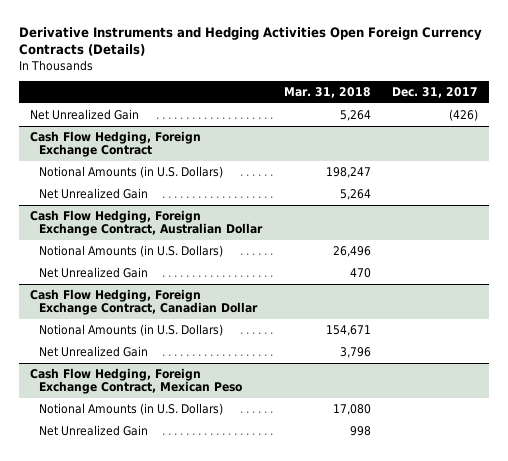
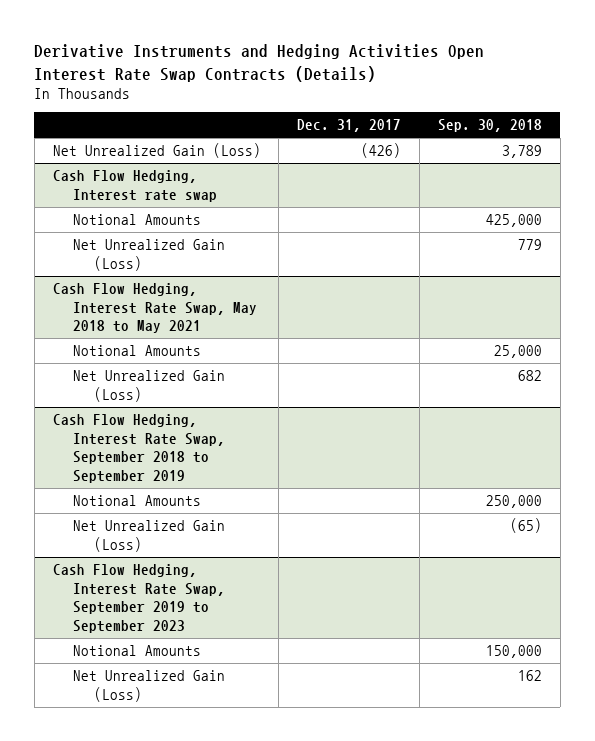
[19,26,483,57] Derivative Instruments and Hedging Activities Open Foreign Currency Contracts (Details) -> [34,44,485,82] Derivative Instruments and Hedging Activities Open Interest Rate Swap Contracts (Details)
[283,86,371,98] Mar. 31, 2018 -> none
none -> [437,119,542,133] Sep. 30, 2018
[29,131,201,158] Cash Flow Hedging, Foreign Exchange Contract -> none
[39,166,224,179] Notional Amounts (in U.S. Dollars) -> none
[39,188,149,200] Net Unrealized Gain -> none
[29,210,264,237] Cash Flow Hedging, Foreign Exchange Contract, Australian Dollar -> none
[39,245,224,258] Notional Amounts (in U.S. Dollars) -> none
[39,267,149,279] Net Unrealized Gain -> none
[29,289,259,316] Cash Flow Hedging, Foreign Exchange Contract, Canadian Dollar -> none
[39,324,224,337] Notional Amounts (in U.S. Dollars) -> none
[39,346,149,358] Net Unrealized Gain -> none
[29,368,243,395] Cash Flow Hedging, Foreign Exchange Contract, Mexican Peso -> none
[39,403,224,416] Notional Amounts (in U.S. Dollars) -> none
[39,425,149,437] Net Unrealized Gain -> none
[29,109,139,121] Net Unrealized Gain -> [52,143,261,159] Net Unrealized Gain (Loss)
none -> [52,170,218,202] Cash Flow Hedging, Interest rate swap
none -> [73,214,202,226] Notional Amounts
none -> [73,239,226,271] Net Unrealized Gain (Loss)
none -> [52,283,258,334] Cash Flow Hedging, Interest Rate Swap, May 2018 to May 2021
none -> [73,345,202,357] Notional Amounts
none -> [73,370,226,402] Net Unrealized Gain (Loss)
none -> [52,414,226,483] Cash Flow Hedging, Interest Rate Swap, September 2018 to September 2019
none -> [73,495,202,507] Notional Amounts
none -> [73,520,226,552] Net Unrealized Gain (Loss)
none -> [52,564,226,633] Cash Flow Hedging, Interest Rate Swap, September 2019 to September 2023
none -> [73,645,202,657] Notional Amounts
none -> [73,670,226,702] Net Unrealized Gain (Loss)

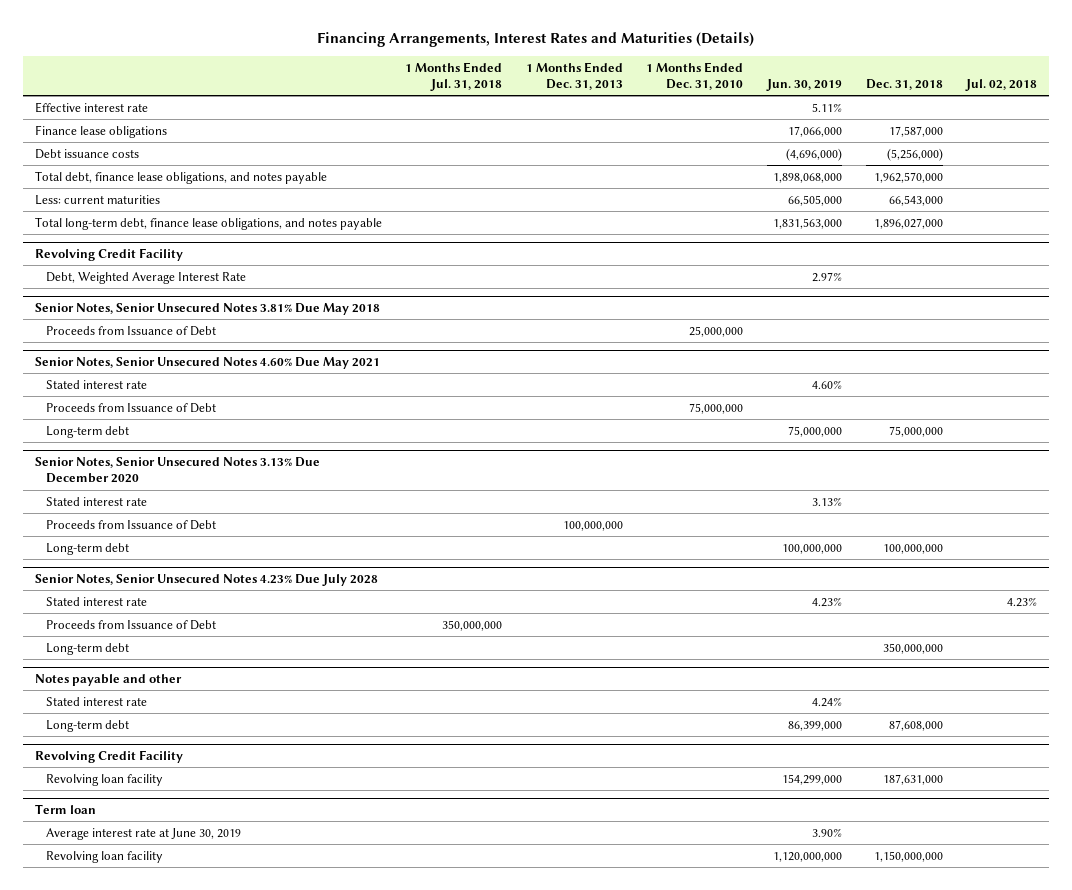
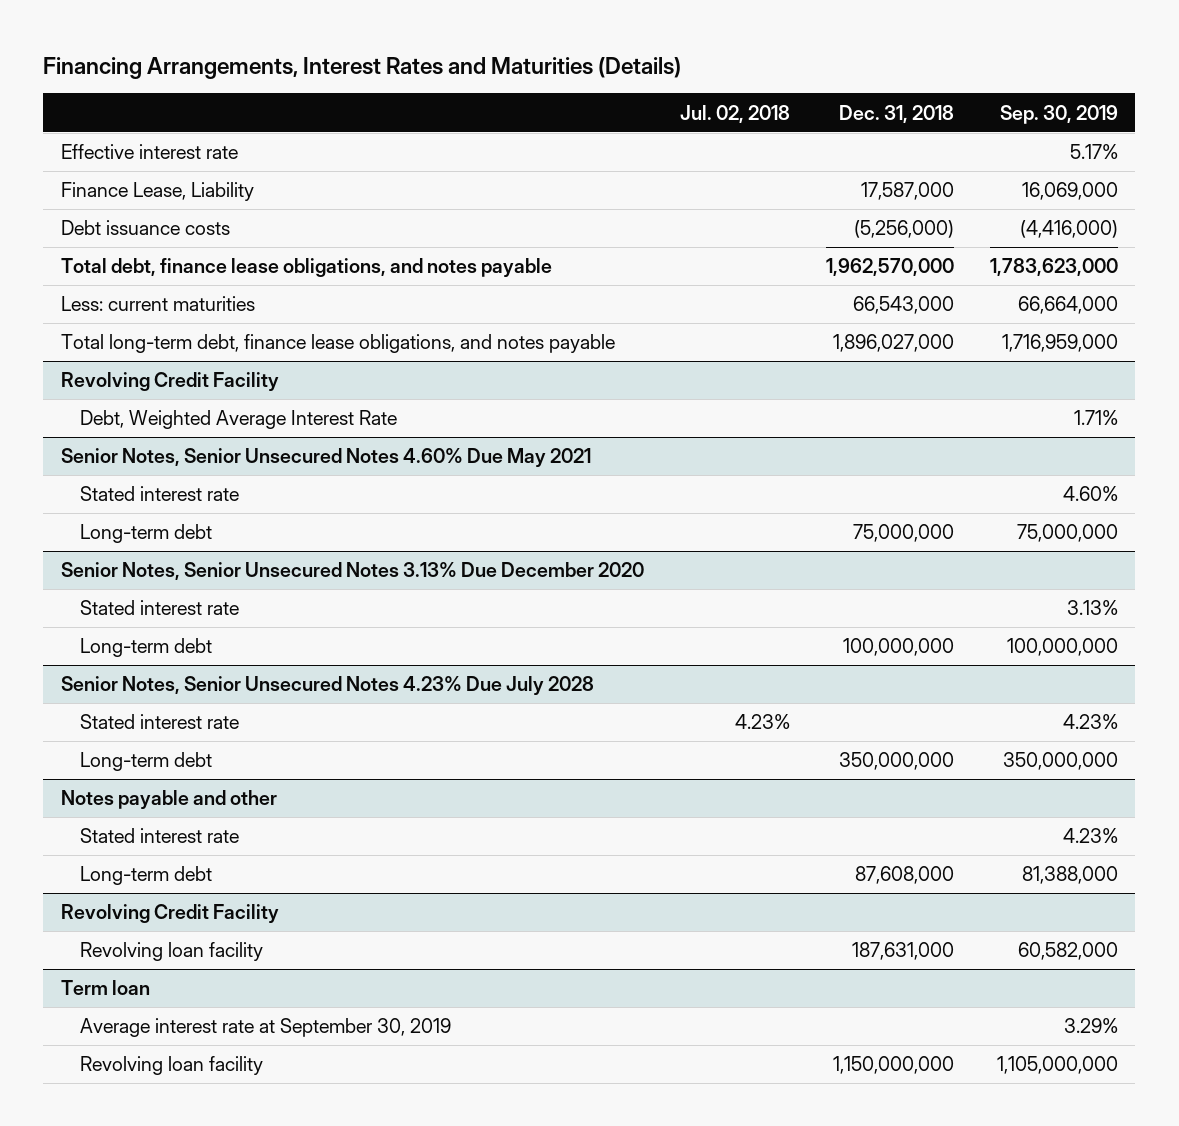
[405,61,503,91] 1 Months Ended Jul. 31, 2018 -> none
[525,61,623,90] 1 Months Ended Dec. 31, 2013 -> none
[646,61,744,90] 1 Months Ended Dec. 31, 2010 -> none
[766,78,843,91] Jun. 30, 2019 -> none
none -> [999,104,1118,124] Sep. 30, 2019
[34,124,167,138] Finance lease obligations -> [61,182,255,202] Finance Lease, Liability
[34,302,380,315] Senior Notes, Senior Unsecured Notes 3.81% Due May 2018 -> none
[46,325,217,336] Proceeds from Issuance of Debt -> none
[46,402,217,413] Proceeds from Issuance of Debt -> none
[46,519,217,530] Proceeds from Issuance of Debt -> none
[46,619,217,630] Proceeds from Issuance of Debt -> none
[46,827,242,840] Average interest rate at June 30, 2019 -> [80,1018,452,1038] Average interest rate at September 30, 2019

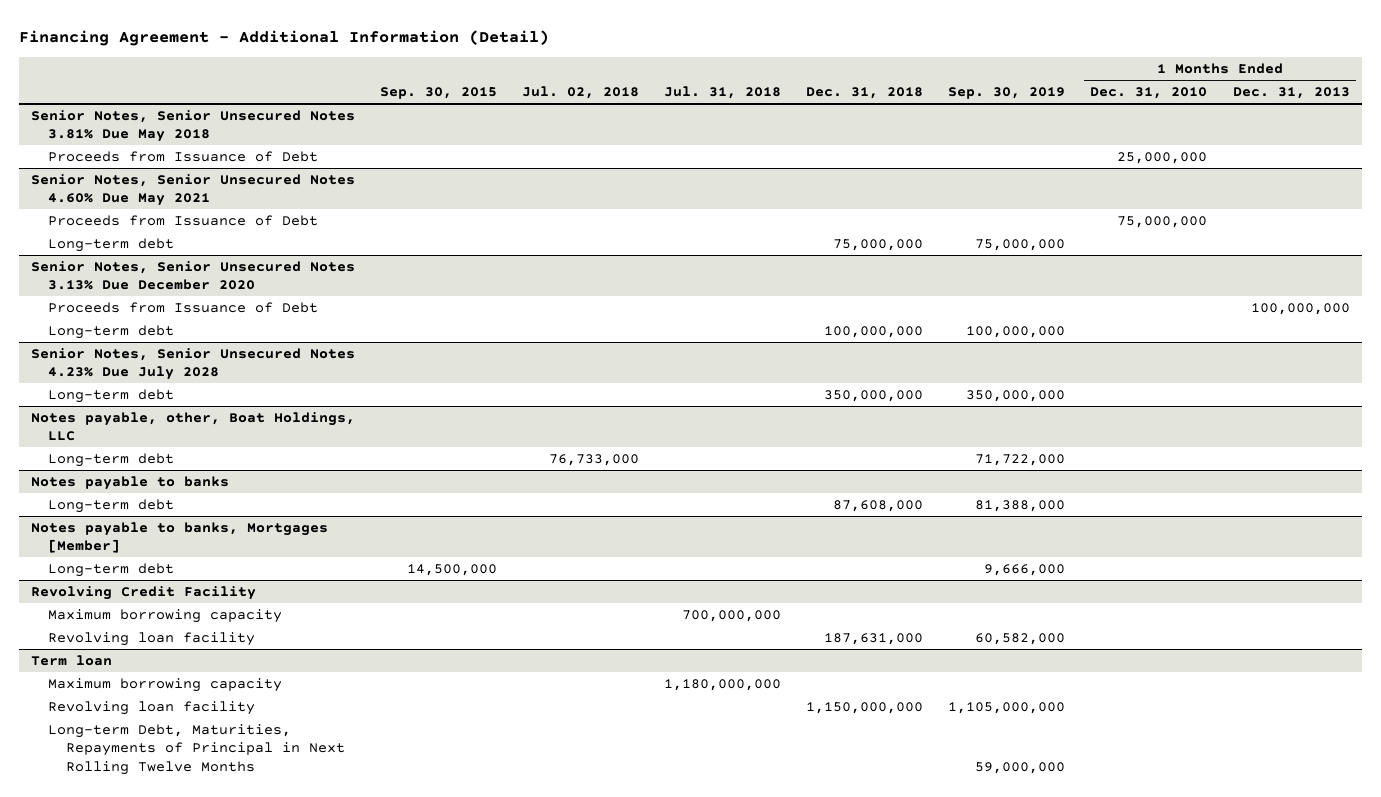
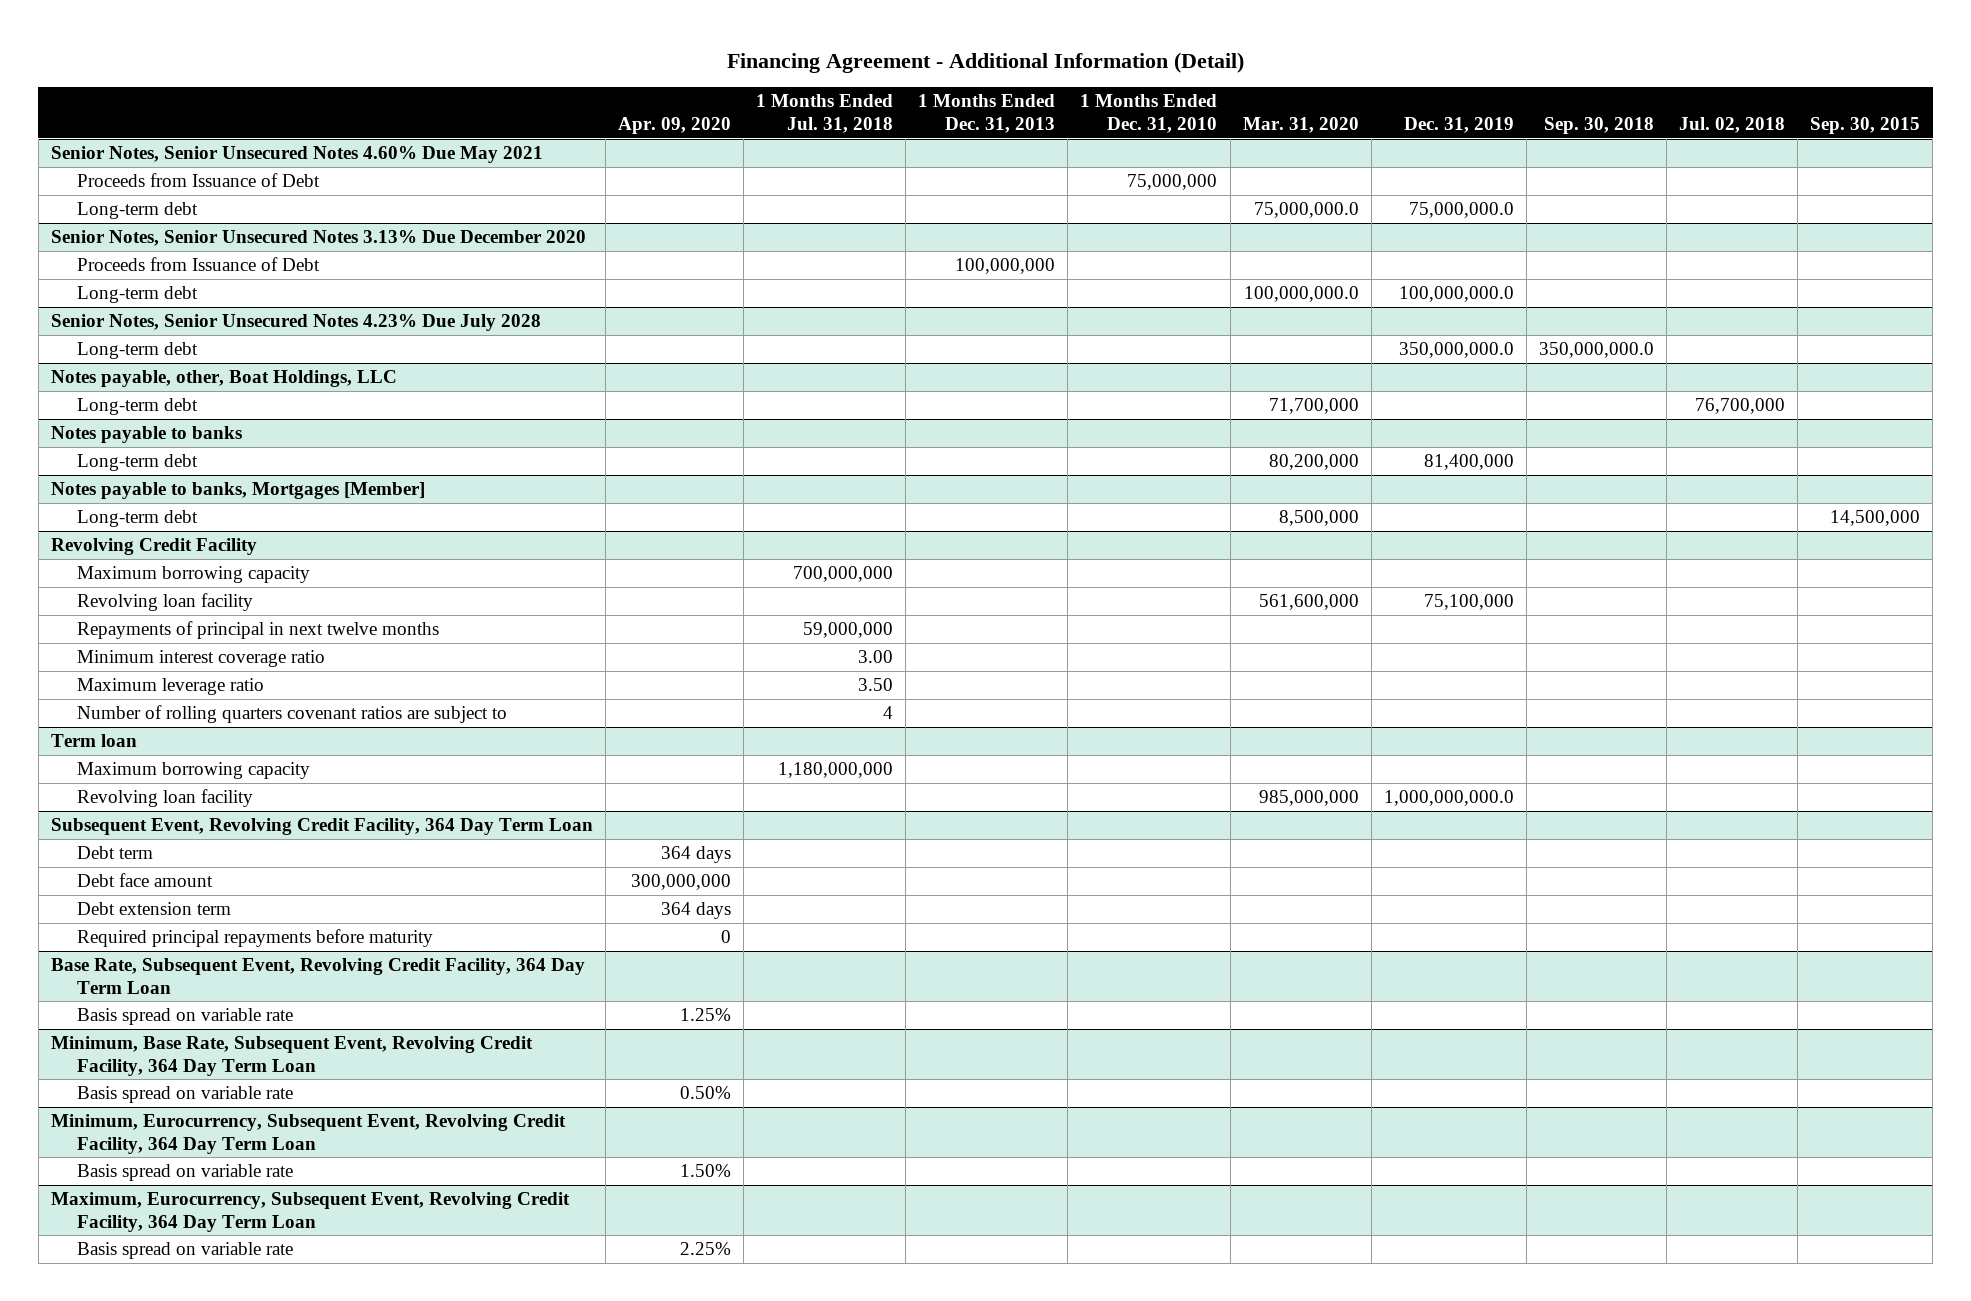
[664,86,782,100] Jul. 31, 2018 -> none
[806,87,924,100] Dec. 31, 2018 -> none
[948,87,1066,100] Sep. 30, 2019 -> none
none -> [617,117,731,135] Apr. 09, 2020
none -> [756,94,894,134] 1 Months Ended Jul. 31, 2018
none -> [1242,117,1359,134] Mar. 31, 2020
none -> [1403,117,1514,134] Dec. 31, 2019
none -> [1543,117,1654,135] Sep. 30, 2018
[31,109,356,143] Senior Notes, Senior Unsecured Notes 3.81% Due May 2018 -> none
[48,150,319,162] Proceeds from Issuance of Debt -> none
[549,453,640,466] 76,733,000 -> [1695,398,1786,415] 76,700,000
none -> [77,621,440,640] Repayments of principal in next twelve months
none -> [77,650,326,668] Minimum interest coverage ratio
none -> [77,678,265,696] Maximum leverage ratio
none -> [77,705,508,724] Number of rolling quarters covenant ratios are subject to
[48,723,345,775] Long-term Debt, Maturities, Repayments of Principal in Next Rolling Twelve Months -> none
none -> [50,818,593,836] Subsequent Event, Revolving Credit Facility, 364 Day Term Loan
none -> [77,846,154,860] Debt term
none -> [77,873,214,888] Debt face amount
none -> [77,902,232,916] Debt extension term
none -> [77,929,434,948] Required principal repayments before maturity
none -> [50,958,585,994] Base Rate, Subsequent Event, Revolving Credit Facility, 364 Day Term Loan
none -> [77,1008,294,1026] Basis spread on variable rate
none -> [50,1036,533,1076] Minimum, Base Rate, Subsequent Event, Revolving Credit Facility, 364 Day Term Loan
none -> [77,1086,294,1104] Basis spread on variable rate
none -> [50,1114,566,1154] Minimum, Eurocurrency, Subsequent Event, Revolving Credit Facility, 364 Day Term Loan
none -> [77,1164,294,1182] Basis spread on variable rate
none -> [50,1192,570,1232] Maximum, Eurocurrency, Subsequent Event, Revolving Credit Facility, 364 Day Term Loan
none -> [77,1242,294,1260] Basis spread on variable rate

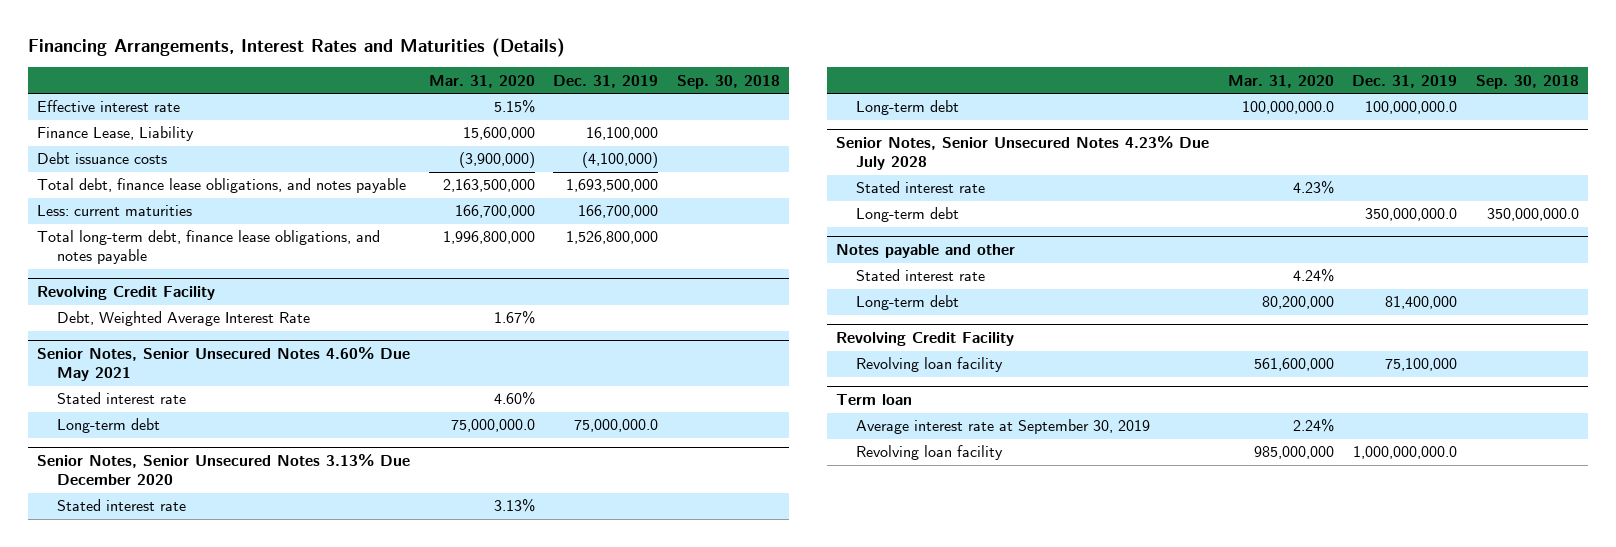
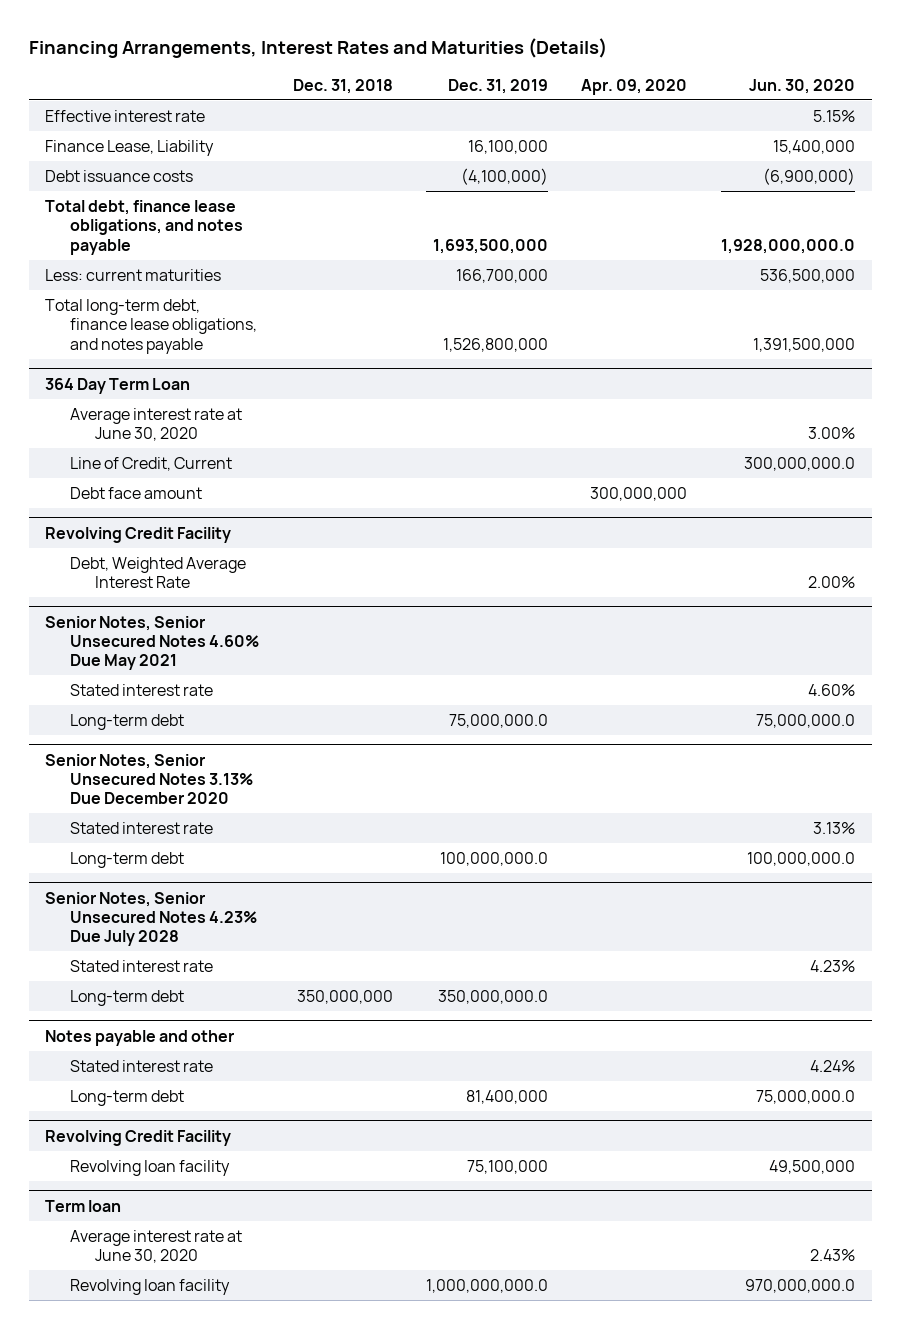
[428,74,535,88] Mar. 31, 2020 -> none
[676,74,780,89] Sep. 30, 2018 -> none
none -> [292,78,393,94] Dec. 31, 2018
none -> [581,78,688,95] Apr. 09, 2020
none -> [748,78,855,94] Jun. 30, 2020
none -> [45,377,191,394] 364 Day Term Loan
none -> [70,407,243,442] Average interest rate at June 30, 2020
none -> [70,456,233,471] Line of Credit, Current
none -> [70,486,203,499] Debt face amount
[856,419,1151,435] Average interest rate at September 30, 2019 -> [70,1229,243,1264] Average interest rate at June 30, 2020

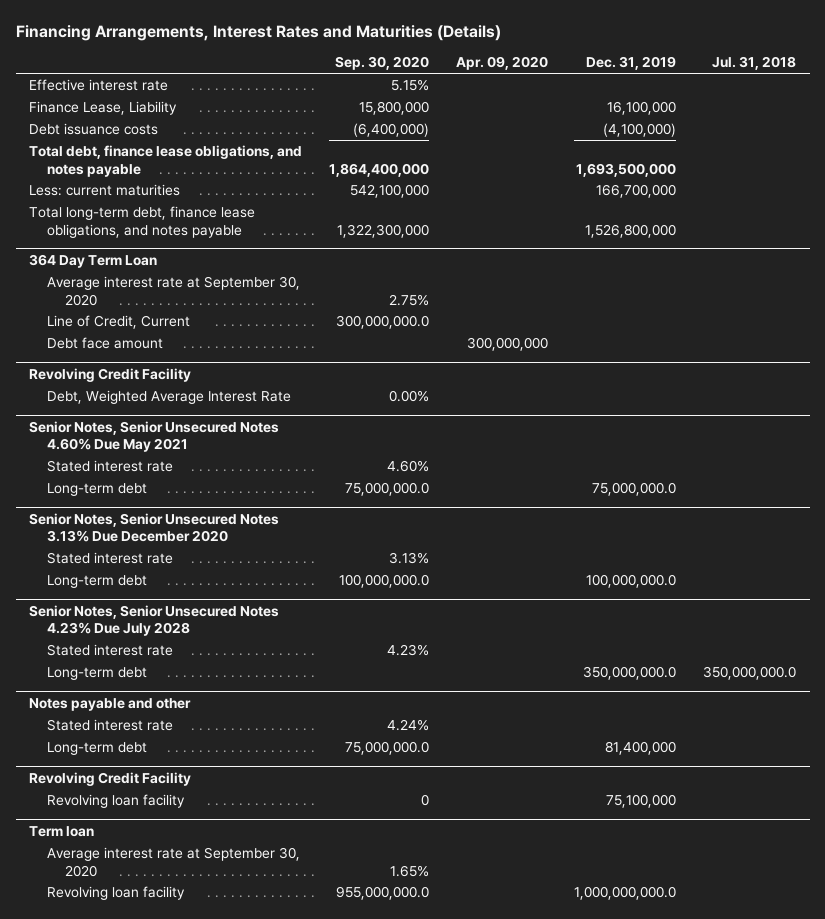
[292,78,393,94] Dec. 31, 2018 -> none
[748,78,855,94] Jun. 30, 2020 -> none
none -> [334,56,429,71] Sep. 30, 2020
none -> [712,56,797,71] Jul. 31, 2018
[70,407,243,442] Average interest rate at June 30, 2020 -> [47,275,301,306] Average interest rate at September 30, 2020
[70,1229,243,1264] Average interest rate at June 30, 2020 -> [47,846,301,877] Average interest rate at September 30, 2020

